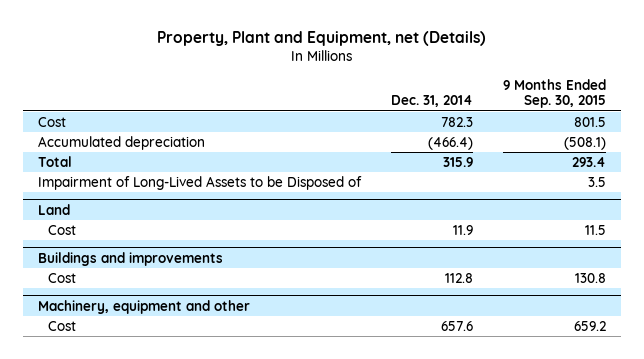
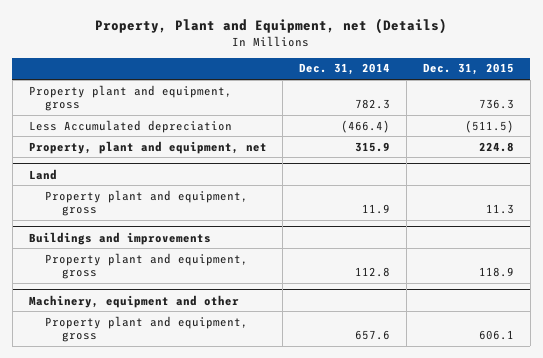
[503,78,607,109] 9 Months Ended Sep. 30, 2015 -> none
none -> [423,63,515,76] Dec. 31, 2015
[37,175,362,190] Impairment of Long-Lived Assets to be Disposed of -> none
[37,116,66,127] Cost -> [28,84,232,112] Property plant and equipment, gross
[37,135,205,150] Accumulated depreciation -> [28,119,232,133] Less Accumulated depreciation
[37,155,72,167] Total -> [28,140,267,154] Property, plant and equipment, net
[48,224,77,235] Cost -> [45,189,249,217] Property plant and equipment, gross
[48,272,77,283] Cost -> [45,252,249,280] Property plant and equipment, gross
[48,320,77,331] Cost -> [45,315,249,343] Property plant and equipment, gross

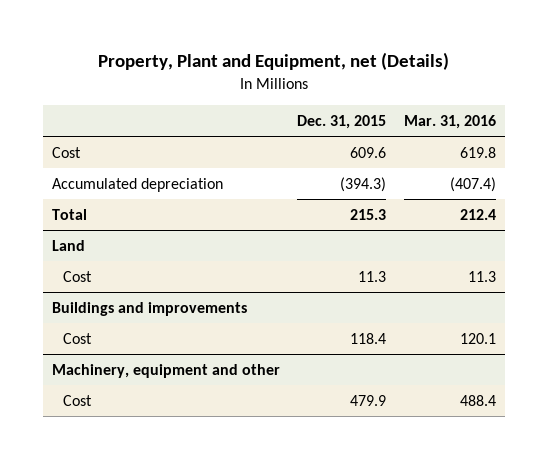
[299,63,391,76] Dec. 31, 2014 -> none
none -> [403,114,496,129] Mar. 31, 2016
[28,84,232,112] Property plant and equipment, gross -> none
[28,140,267,154] Property, plant and equipment, net -> none
none -> [51,146,81,158] Cost
[28,119,232,133] Less Accumulated depreciation -> [51,177,223,192] Accumulated depreciation
[465,119,515,133] (511.5) -> [340,176,387,192] (394.3)
none -> [51,208,87,220] Total
[45,189,249,217] Property plant and equipment, gross -> [63,270,93,282] Cost
[45,252,249,280] Property plant and equipment, gross -> none
none -> [63,332,93,344] Cost
[45,315,249,343] Property plant and equipment, gross -> none
none -> [63,394,93,406] Cost

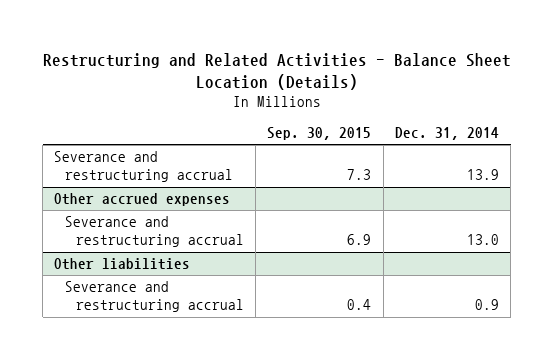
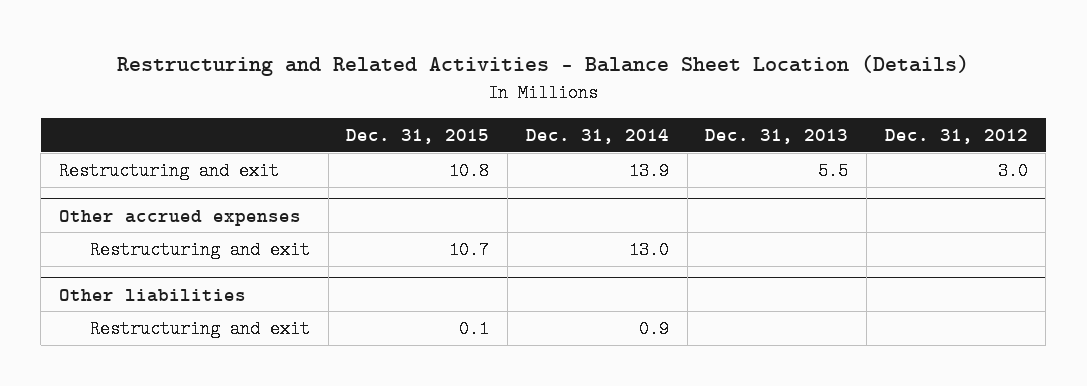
[267,126,372,140] Sep. 30, 2015 -> none
none -> [346,128,490,144] Dec. 31, 2015
none -> [705,128,849,144] Dec. 31, 2013
none -> [884,128,1028,144] Dec. 31, 2012
[54,151,234,183] Severance and restructuring accrual -> [58,161,279,180] Restructuring and exit
[65,216,244,248] Severance and restructuring accrual -> [90,240,311,259] Restructuring and exit
[65,281,244,313] Severance and restructuring accrual -> [90,319,311,338] Restructuring and exit

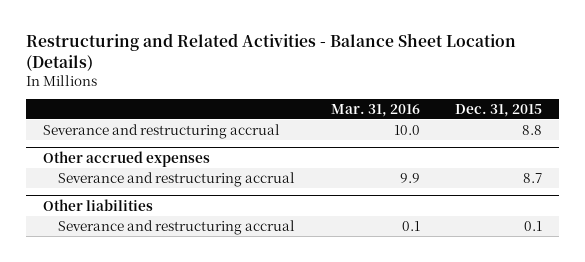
[525,128,669,144] Dec. 31, 2014 -> none
[705,128,849,144] Dec. 31, 2013 -> none
[884,128,1028,144] Dec. 31, 2012 -> none
none -> [330,103,420,117] Mar. 31, 2016
[58,161,279,180] Restructuring and exit -> [43,123,281,139] Severance and restructuring accrual
[449,161,490,180] 10.8 -> [521,124,542,135] 8.8
[90,240,311,259] Restructuring and exit -> [58,171,296,187] Severance and restructuring accrual
[449,240,490,259] 10.7 -> [522,172,542,183] 8.7
[90,319,311,338] Restructuring and exit -> [58,219,296,235] Severance and restructuring accrual

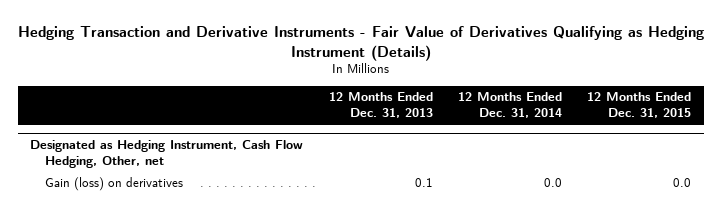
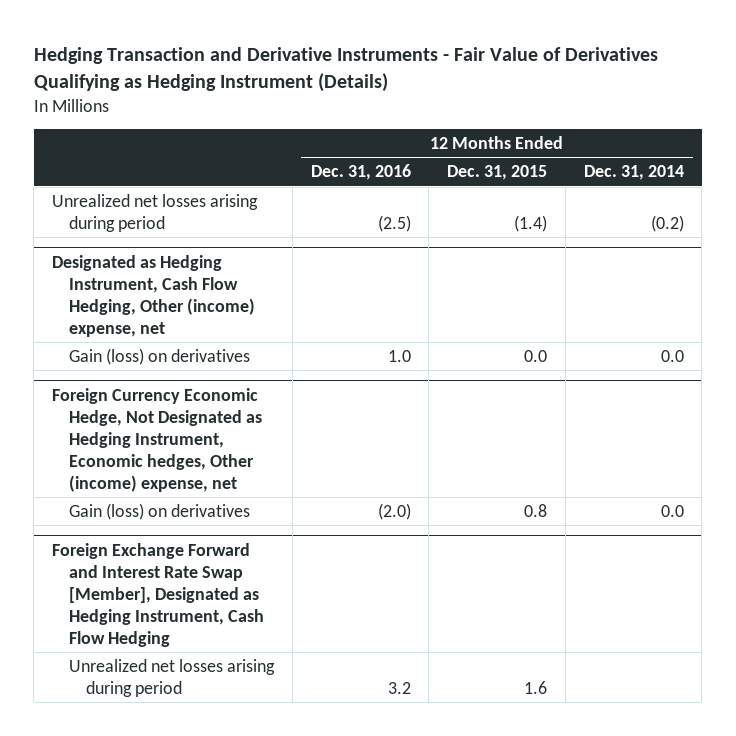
[328,92,433,119] 12 Months Ended Dec. 31, 2013 -> none
none -> [310,164,411,181] Dec. 31, 2016
none -> [51,193,258,232] Unrealized net losses arising during period
[30,139,304,168] Designated as Hedging Instrument, Cash Flow Hedging, Other, net -> [51,254,256,337] Designated as Hedging Instrument, Cash Flow Hedging, Other (income) expense, net
none -> [51,387,263,492] Foreign Currency Economic Hedge, Not Designated as Hedging Instrument, Economic hedges, Other (income) expense, net
none -> [69,502,251,520] Gain (loss) on derivatives
none -> [51,542,265,647] Foreign Exchange Forward and Interest Rate Swap [Member], Designated as Hedging Instrument, Cash Flow Hedging
none -> [69,658,276,697] Unrealized net losses arising during period

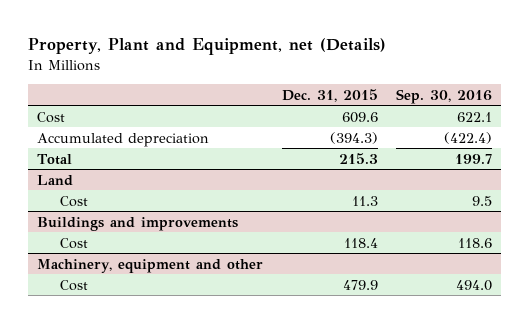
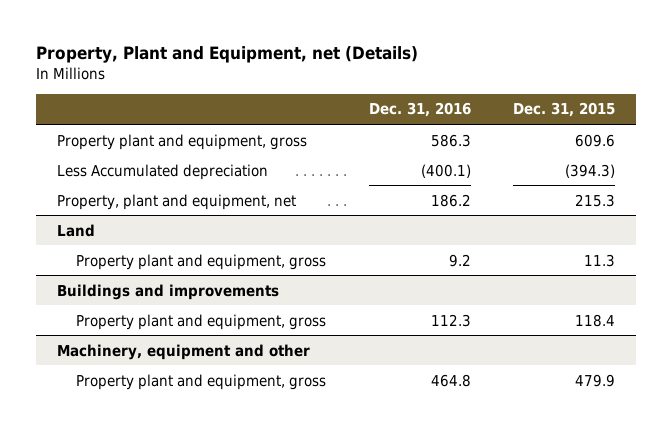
[396,88,493,104] Sep. 30, 2016 -> none
none -> [368,102,471,118] Dec. 31, 2016
[37,111,66,123] Cost -> [56,133,307,150] Property plant and equipment, gross
[37,132,210,147] Accumulated depreciation -> [56,163,268,180] Less Accumulated depreciation
[37,153,73,165] Total -> [56,193,296,210] Property, plant and equipment, net
[59,195,88,207] Cost -> [76,253,327,270] Property plant and equipment, gross
[59,237,88,249] Cost -> [76,313,327,330] Property plant and equipment, gross
[59,279,88,291] Cost -> [76,373,327,390] Property plant and equipment, gross

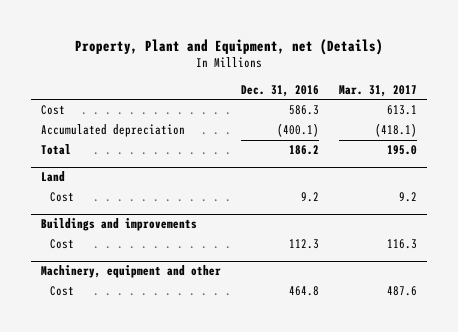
[512,102,615,118] Dec. 31, 2015 -> none
none -> [339,84,418,97] Mar. 31, 2017
[56,133,307,150] Property plant and equipment, gross -> [41,105,66,116] Cost
[56,163,268,180] Less Accumulated depreciation -> [41,124,186,138] Accumulated depreciation
[56,193,296,210] Property, plant and equipment, net -> [41,144,72,156] Total
[76,253,327,270] Property plant and equipment, gross -> [50,192,75,203] Cost
[76,313,327,330] Property plant and equipment, gross -> [50,239,75,250] Cost
[76,373,327,390] Property plant and equipment, gross -> [50,286,75,297] Cost

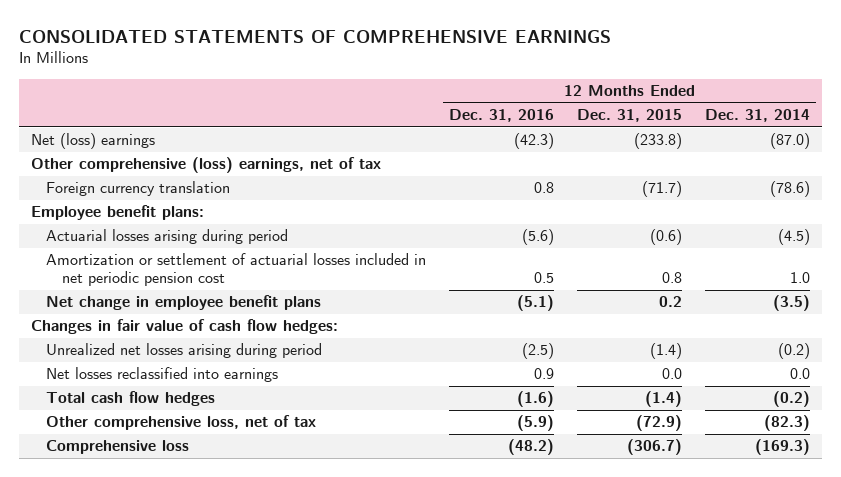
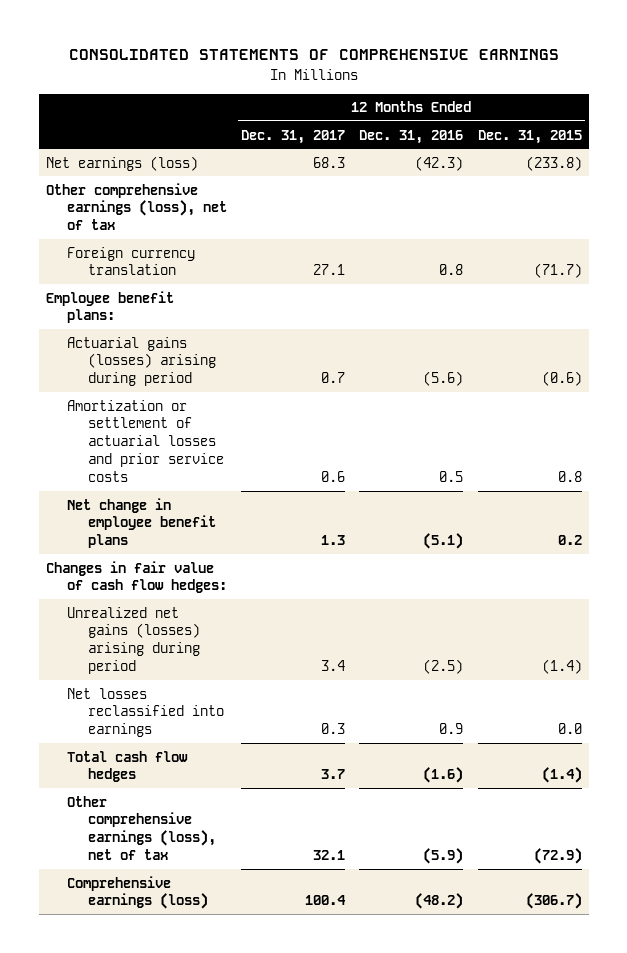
[705,108,811,122] Dec. 31, 2014 -> none
none -> [241,129,346,144] Dec. 31, 2017
[30,133,155,150] Net (loss) earnings -> [45,155,198,171] Net earnings (loss)
[30,157,381,174] Other comprehensive (loss) earnings, net of tax -> [45,182,228,231] Other comprehensive earnings (loss), net of tax
[46,229,289,245] Actuarial losses arising during period -> [67,336,217,387] Actuarial gains (losses) arising during period
[46,253,427,287] Amortization or settlement of actuarial losses included in net periodic pension cost -> [67,399,225,483] Amortization or settlement of actuarial losses and prior service costs
[46,343,323,359] Unrealized net losses arising during period -> [67,606,201,675] Unrealized net gains (losses) arising during period
[46,415,317,431] Other comprehensive loss, net of tax -> [67,795,217,861] Other comprehensive earnings (loss), net of tax
[46,440,190,455] Comprehensive loss -> [67,875,209,910] Comprehensive earnings (loss)

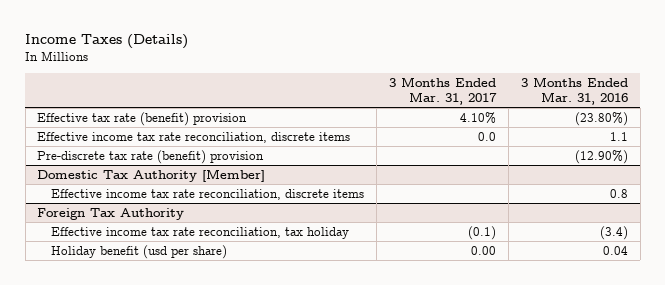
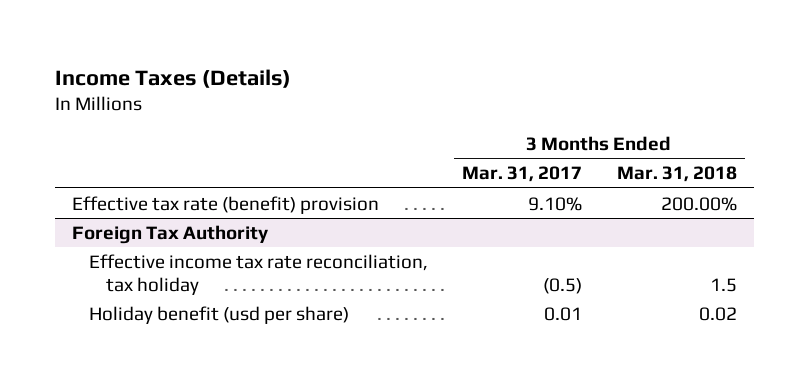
[520,77,628,106] 3 Months Ended Mar. 31, 2016 -> none
none -> [616,166,737,183] Mar. 31, 2018
[37,131,351,143] Effective income tax rate reconciliation, discrete items -> none
[37,149,265,164] Pre-discrete tax rate (benefit) provision -> none
[37,168,266,182] Domestic Tax Authority [Member] -> none
[51,188,365,200] Effective income tax rate reconciliation, discrete items -> none
[460,111,497,124] 4.10% -> [528,196,583,211] 9.10%
[468,225,497,240] (0.1) -> [543,277,583,294] (0.5)
[471,245,497,255] 0.00 -> [544,306,583,321] 0.01

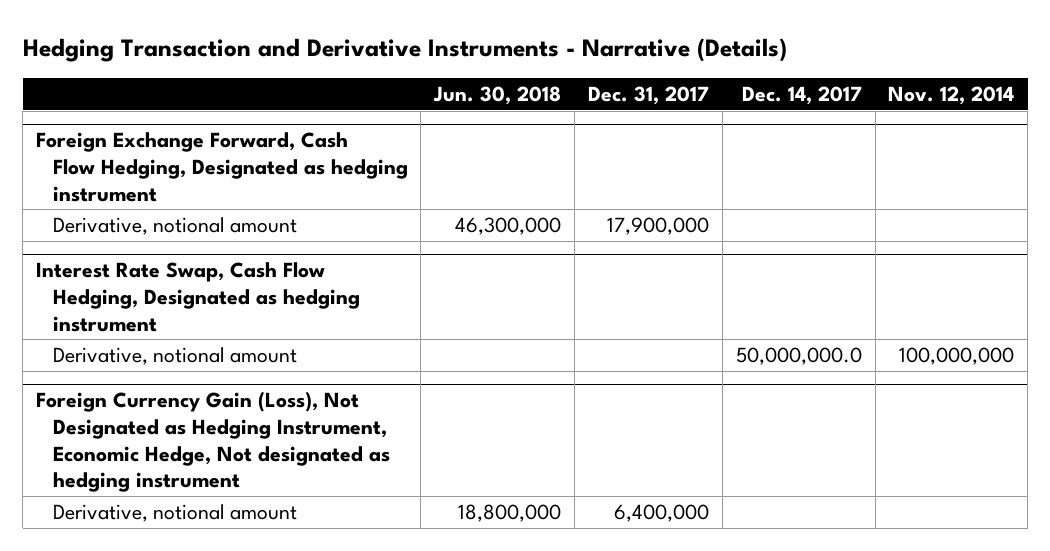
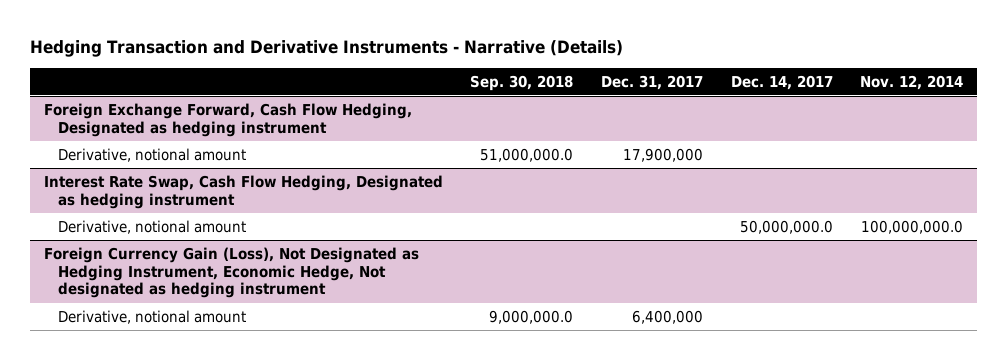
[433,85,562,105] Jun. 30, 2018 -> none
none -> [470,74,574,91] Sep. 30, 2018
[899,347,1015,366] 100,000,000 -> [861,220,964,235] 100,000,000.0

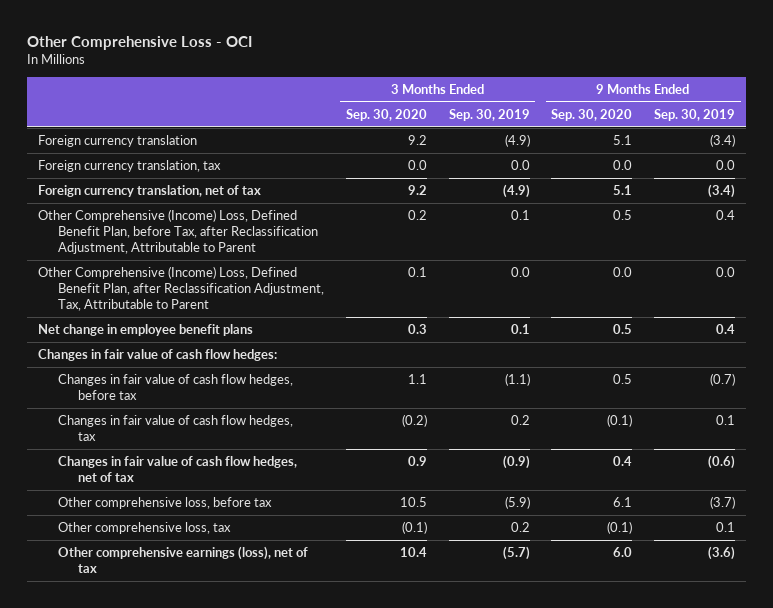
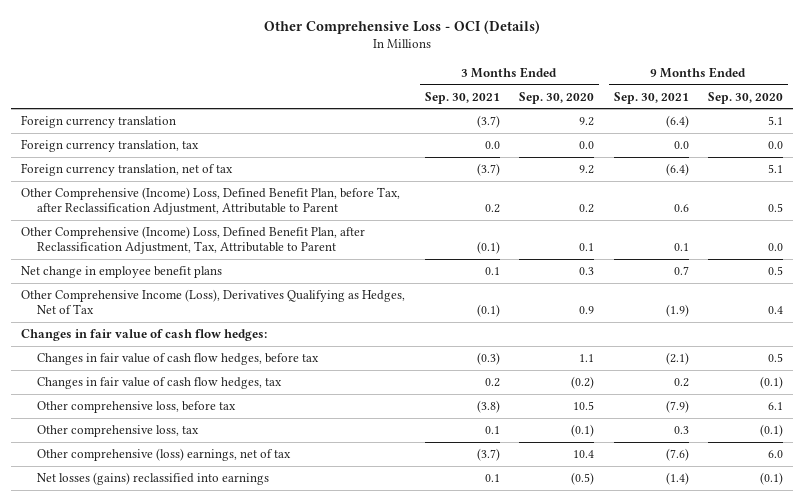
[27,35,253,50] Other Comprehensive Loss - OCI -> [264,20,541,35] Other Comprehensive Loss - OCI (Details)
[448,108,530,121] Sep. 30, 2019 -> none
[654,108,736,121] Sep. 30, 2019 -> none
none -> [424,91,500,104] Sep. 30, 2021
none -> [613,91,689,104] Sep. 30, 2021
none -> [20,288,405,315] Other Comprehensive Income (Loss), Derivatives Qualifying as Hedges, Net of Tax
[57,456,297,483] Changes in fair value of cash flow hedges, net of tax -> none
[57,546,308,574] Other comprehensive earnings (loss), net of tax -> [37,447,292,461] Other comprehensive (loss) earnings, net of tax
none -> [37,471,270,485] Net losses (gains) reclassified into earnings

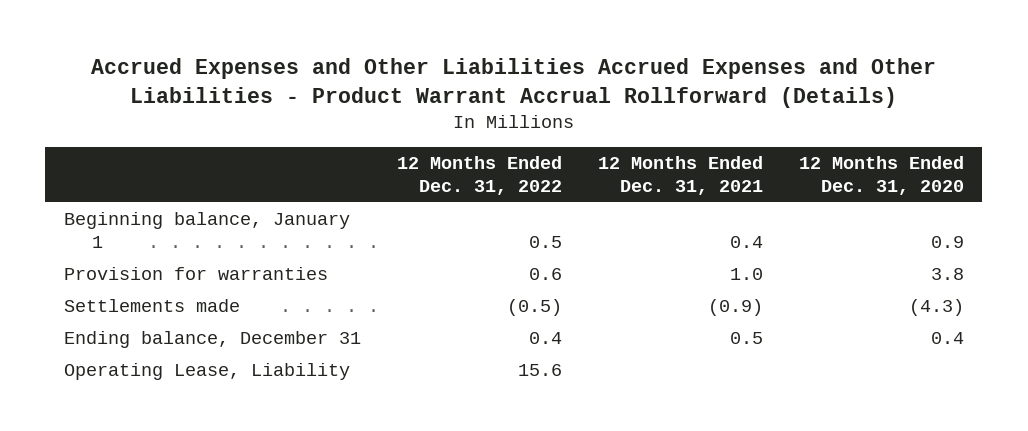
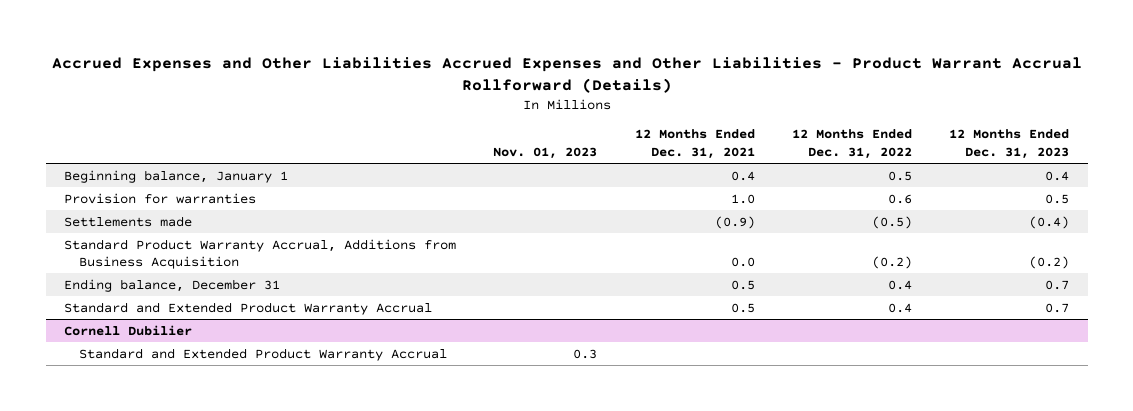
[799,156,965,195] 12 Months Ended Dec. 31, 2020 -> none
none -> [493,147,598,160] Nov. 01, 2023
none -> [949,129,1070,160] 12 Months Ended Dec. 31, 2023
none -> [64,238,457,270] Standard Product Warranty Accrual, Additions from Business Acquisition
[63,363,350,381] Operating Lease, Liability -> none
none -> [64,301,433,315] Standard and Extended Product Warranty Accrual
none -> [64,324,193,336] Cornell Dubilier
none -> [79,347,448,361] Standard and Extended Product Warranty Accrual

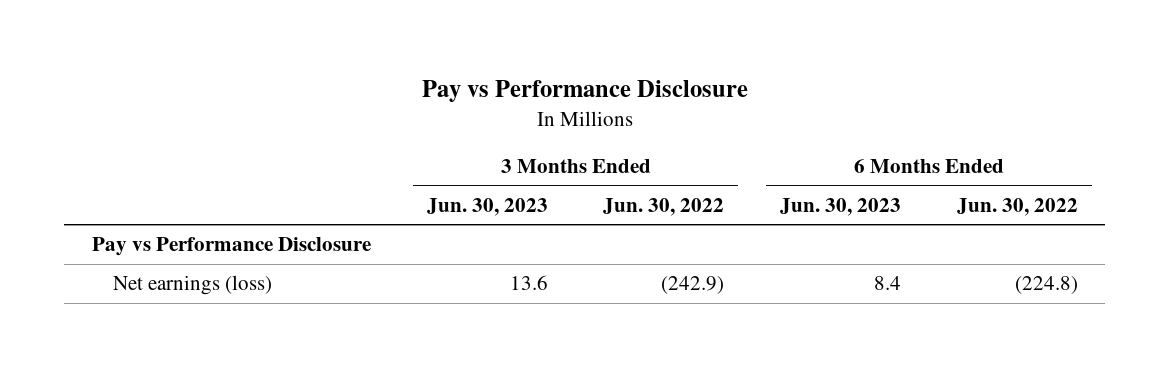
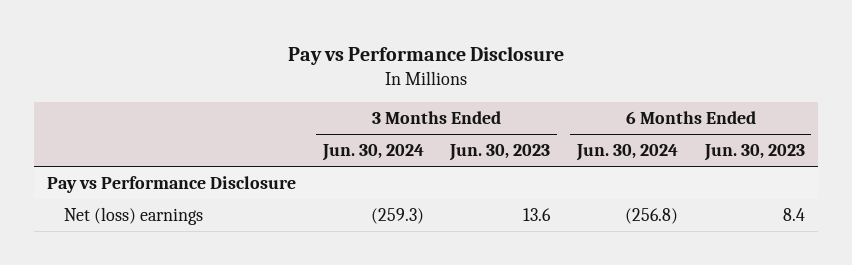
[603,198,725,217] Jun. 30, 2022 -> none
[956,198,1078,217] Jun. 30, 2022 -> none
none -> [321,144,424,162] Jun. 30, 2024
none -> [575,144,678,162] Jun. 30, 2024
[112,275,272,296] Net earnings (loss) -> [64,206,204,225] Net (loss) earnings

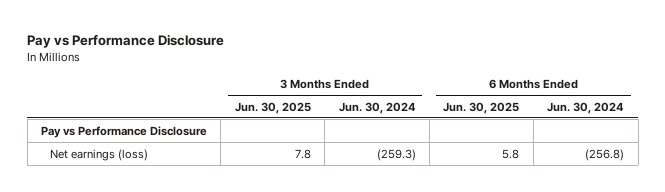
[449,144,551,162] Jun. 30, 2023 -> none
[703,144,805,162] Jun. 30, 2023 -> none
none -> [234,101,311,114] Jun. 30, 2025
none -> [443,101,520,114] Jun. 30, 2025
[64,206,204,225] Net (loss) earnings -> [50,148,149,161] Net earnings (loss)

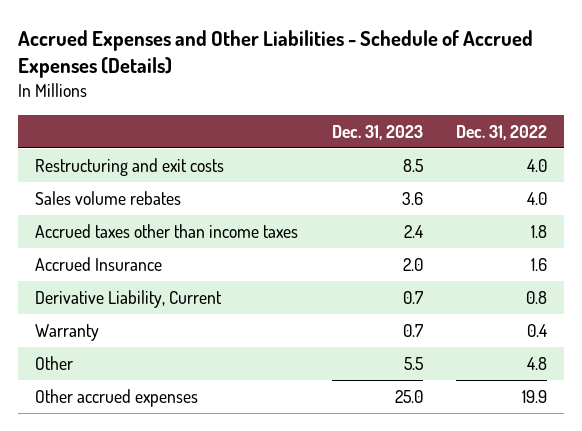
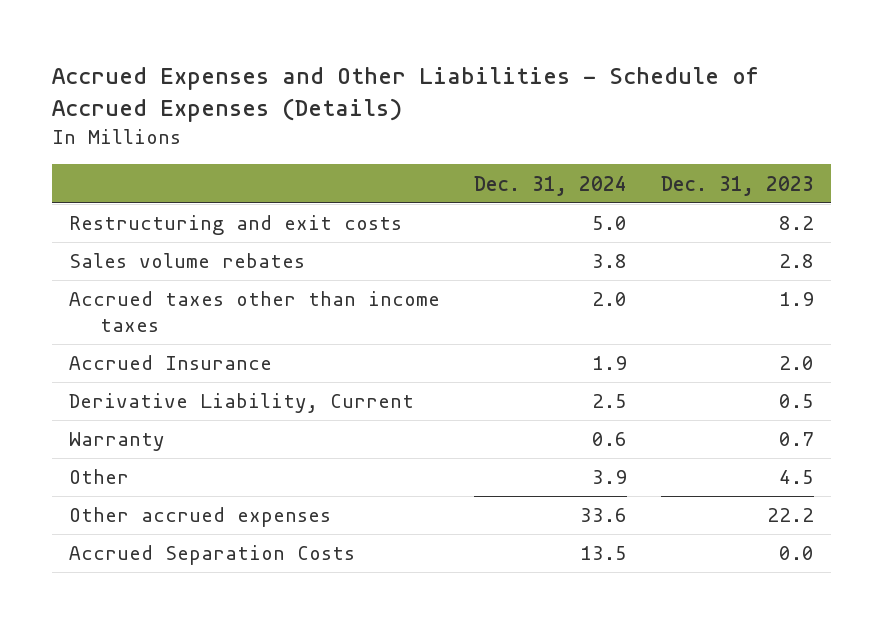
[456,124,548,140] Dec. 31, 2022 -> none
none -> [474,175,628,196] Dec. 31, 2024
[402,158,423,172] 8.5 -> [778,216,814,231] 8.2
[401,191,423,205] 3.6 -> [778,254,814,269] 2.8
[403,224,423,238] 2.4 -> [778,292,814,307] 1.9
[402,290,423,304] 0.7 -> [778,394,814,409] 0.5
[403,356,423,370] 5.5 -> [778,470,814,485] 4.5
[394,389,423,403] 25.0 -> [766,508,814,523] 22.2
none -> [69,545,356,566] Accrued Separation Costs

